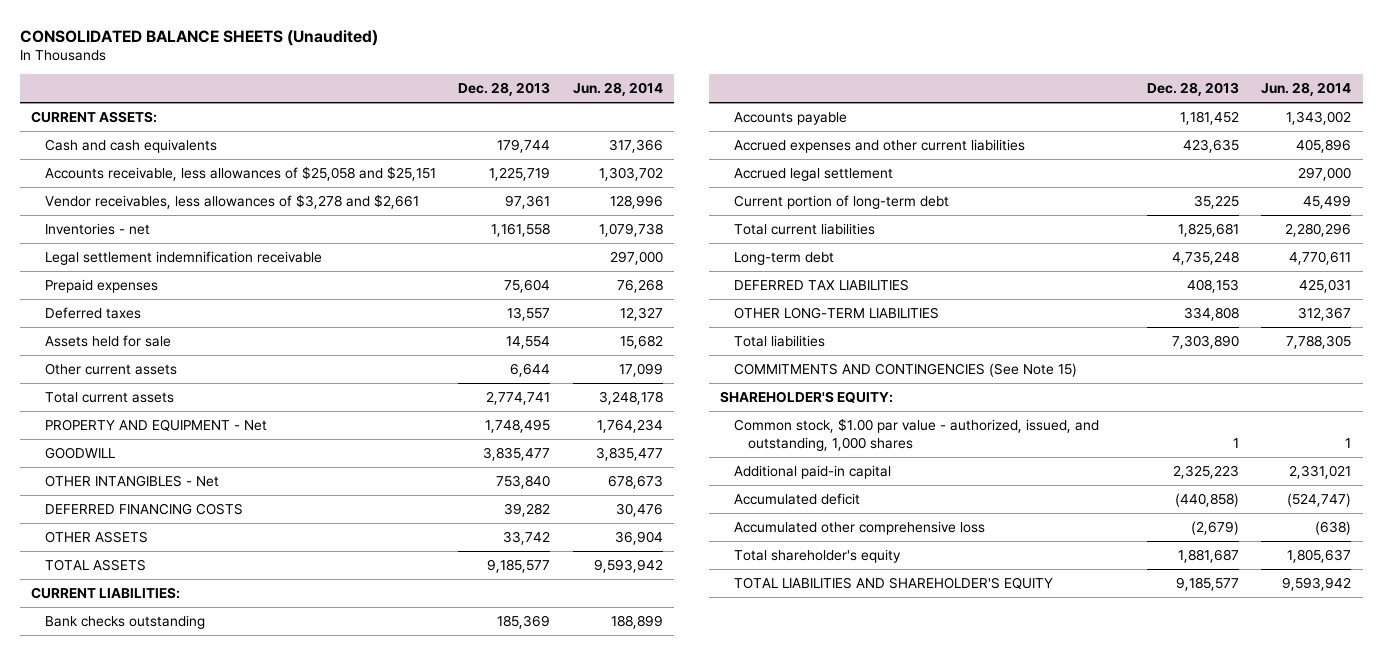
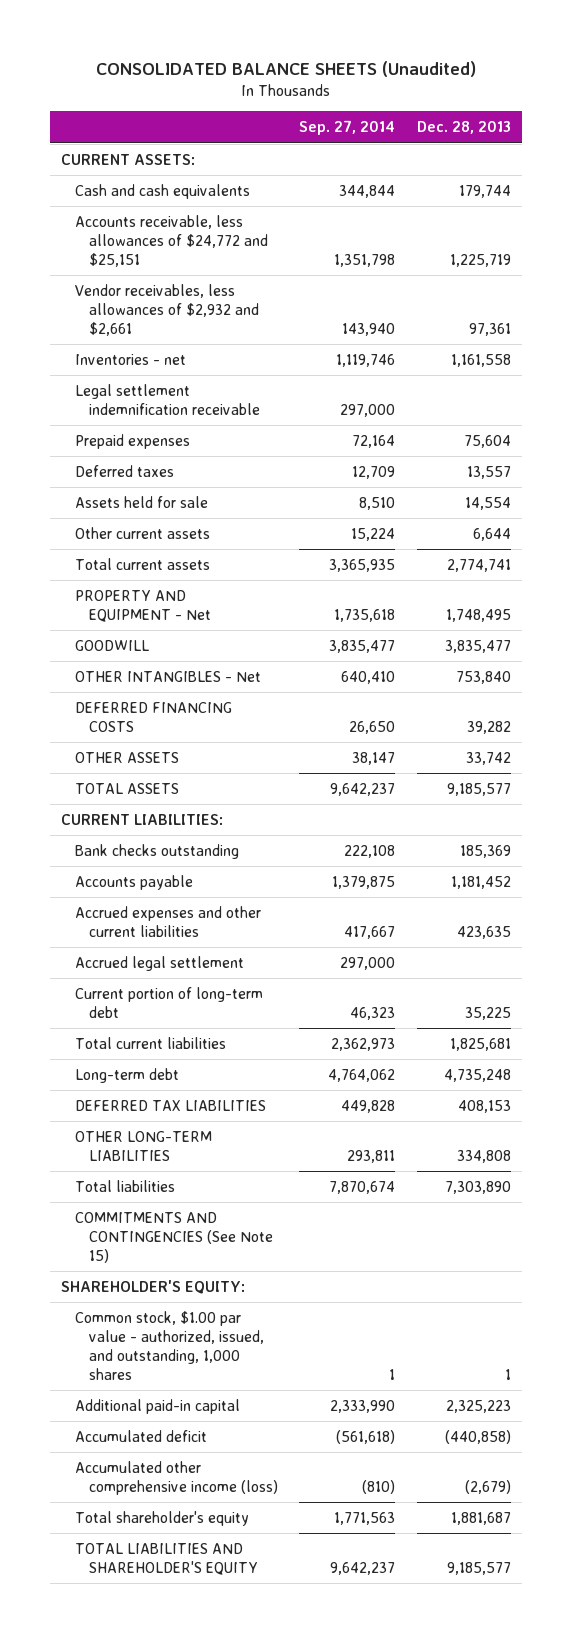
[572,82,663,97] Jun. 28, 2014 -> none
none -> [299,120,396,136] Sep. 27, 2014
[45,165,437,181] Accounts receivable, less allowances of $25,058 and $25,151 -> [74,214,268,267] Accounts receivable, less allowances of $24,772 and $25,151
[45,193,420,209] Vendor receivables, less allowances of $3,278 and $2,661 -> [74,283,259,336] Vendor receivables, less allowances of $2,932 and $2,661
[733,520,985,535] Accumulated other comprehensive loss -> [74,1460,278,1495] Accumulated other comprehensive income (loss)

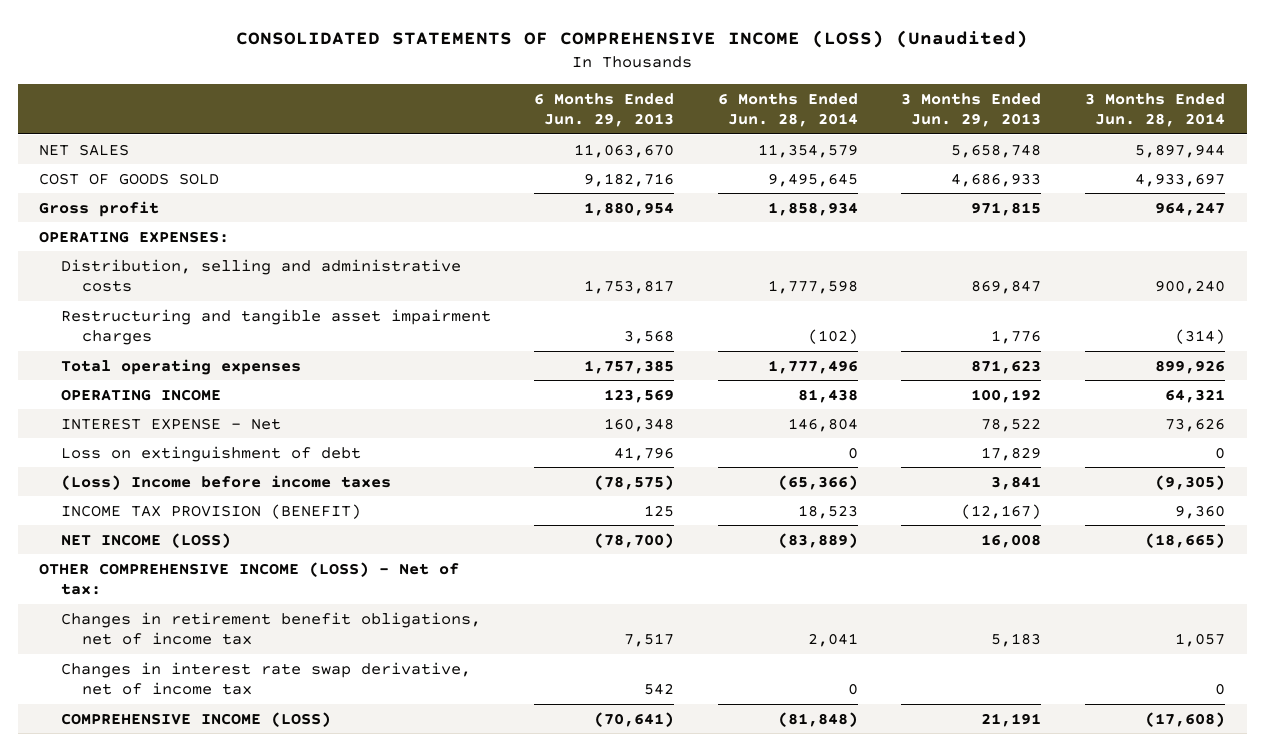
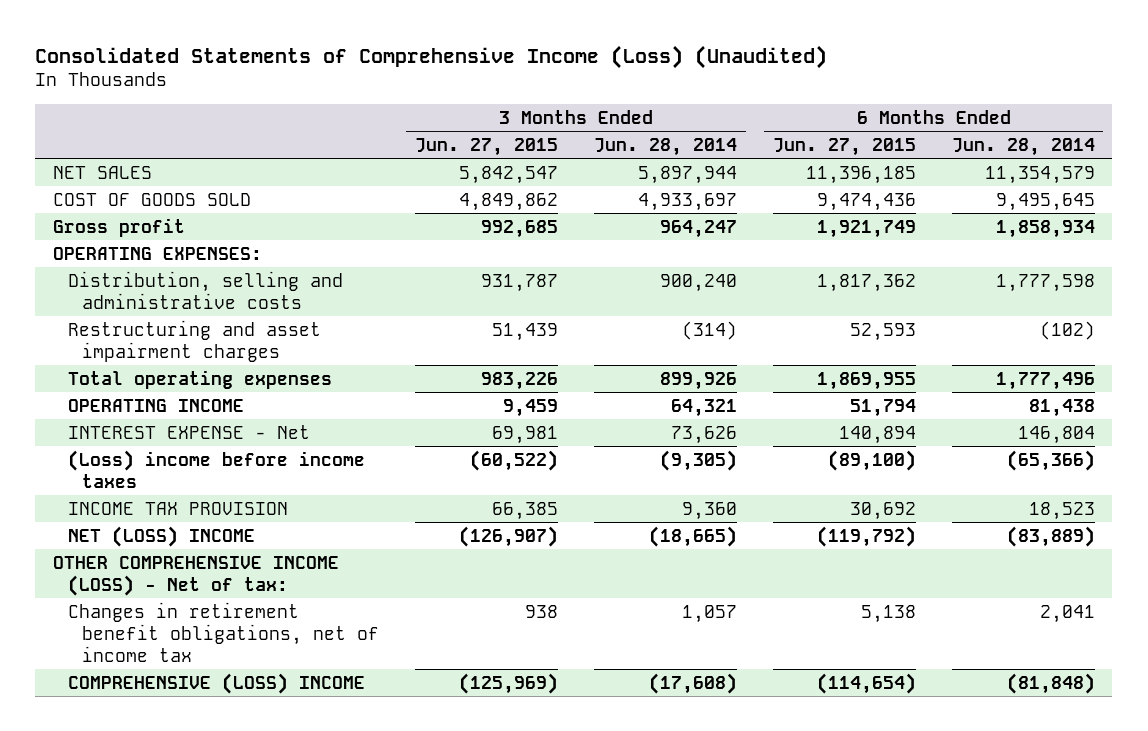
[236,30,1029,49] CONSOLIDATED STATEMENTS OF COMPREHENSIVE INCOME (LOSS) (Unaudited) -> [35,44,828,69] Consolidated Statements of Comprehensive Income (Loss) (Unaudited)
[534,92,675,128] 6 Months Ended Jun. 29, 2013 -> none
[901,92,1042,128] 3 Months Ended Jun. 29, 2013 -> none
none -> [415,137,559,156] Jun. 27, 2015
none -> [772,137,916,156] Jun. 27, 2015
[60,308,491,346] Restructuring and tangible asset impairment charges -> [67,319,321,362] Restructuring and asset impairment charges
[60,445,361,462] Loss on extinguishment of debt -> none
[60,474,391,490] (Loss) Income before income taxes -> [67,449,365,488] (Loss) income before income taxes
[60,503,361,519] INCOME TAX PROVISION (BENEFIT) -> [67,501,288,515] INCOME TAX PROVISION
[60,532,231,548] NET INCOME (LOSS) -> [67,525,255,547] NET (LOSS) INCOME
[60,661,471,696] Changes in interest rate swap derivative, net of income tax -> none
[60,711,331,727] COMPREHENSIVE INCOME (LOSS) -> [67,672,365,694] COMPREHENSIVE (LOSS) INCOME

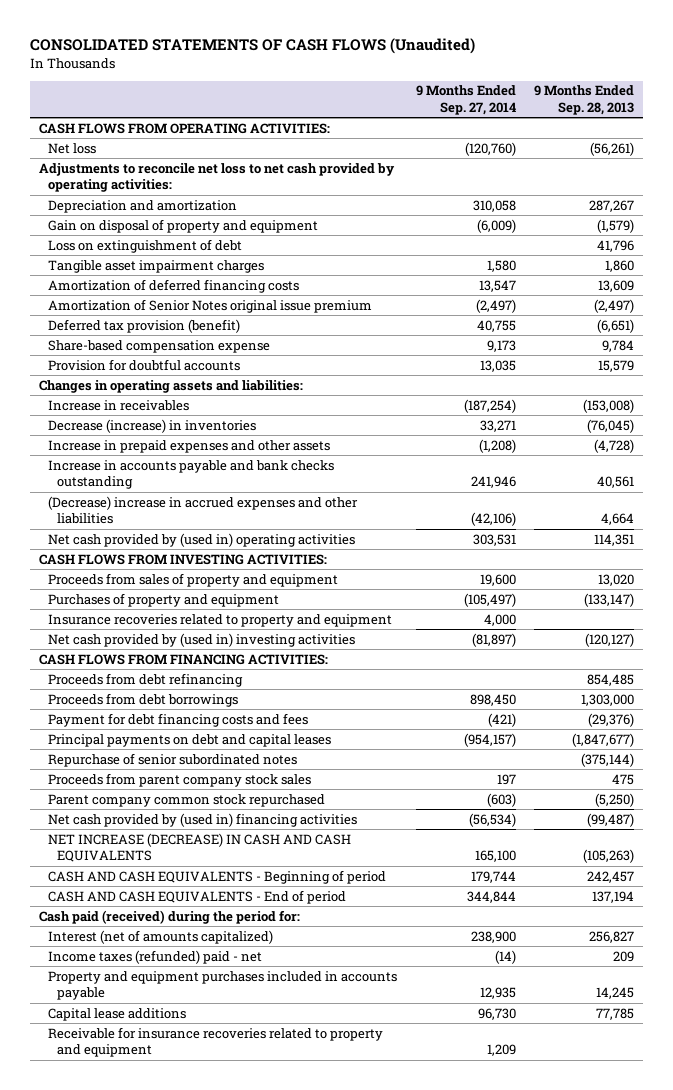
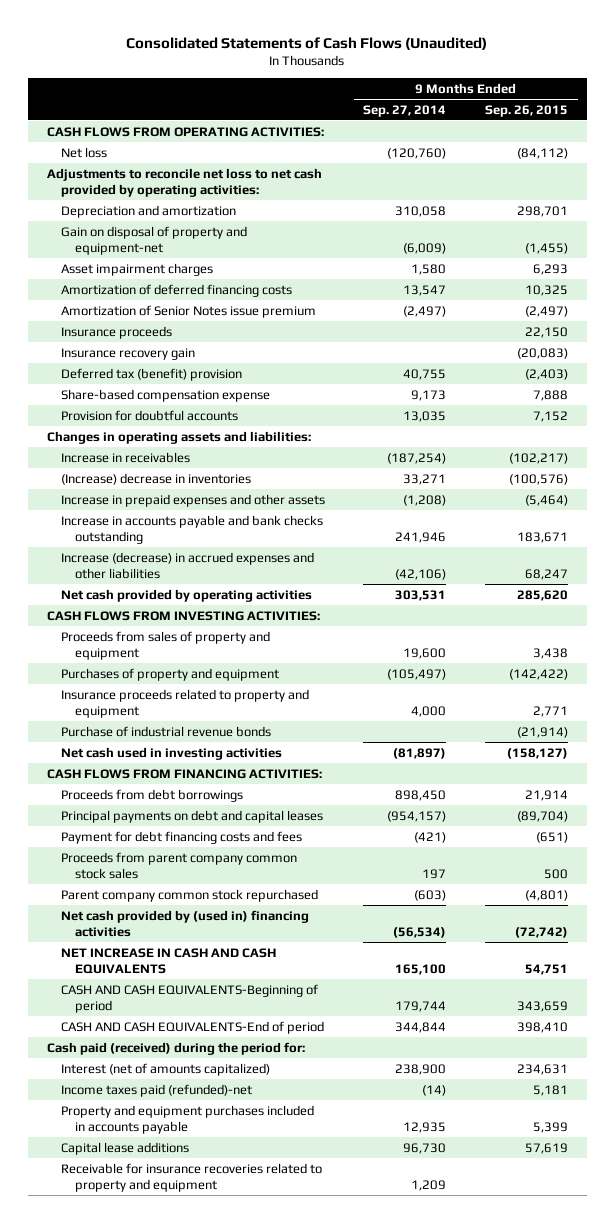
[30,38,476,55] CONSOLIDATED STATEMENTS OF CASH FLOWS (Unaudited) -> [126,36,488,50] Consolidated Statements of Cash Flows (Unaudited)
[534,85,635,115] 9 Months Ended Sep. 28, 2013 -> none
none -> [484,104,568,117] Sep. 26, 2015
[48,238,243,253] Loss on extinguishment of debt -> none
[48,218,319,233] Gain on disposal of property and equipment -> [60,225,247,255] Gain on disposal of property and equipment-net
[48,259,265,273] Tangible asset impairment charges -> [60,262,213,276] Asset impairment charges
[48,298,373,313] Amortization of Senior Notes original issue premium -> [60,304,316,318] Amortization of Senior Notes issue premium
none -> [60,325,172,339] Insurance proceeds
none -> [60,347,195,360] Insurance recovery gain
[48,318,241,333] Deferred tax provision (benefit) -> [60,367,242,381] Deferred tax (benefit) provision
[48,418,257,433] Decrease (increase) in inventories -> [60,472,251,485] (Increase) decrease in inventories
[48,495,359,525] (Decrease) increase in accrued expenses and other liabilities -> [60,551,314,579] Increase (decrease) in accrued expenses and other liabilities
[48,532,356,547] Net cash provided by (used in) operating activities -> [60,588,312,602] Net cash provided by operating activities
[48,613,393,627] Insurance recoveries related to property and equipment -> [60,688,309,718] Insurance proceeds related to property and equipment
none -> [60,725,271,737] Purchase of industrial revenue bonds
[48,632,356,647] Net cash provided by (used in) investing activities -> [60,746,282,760] Net cash used in investing activities
[48,672,244,687] Proceeds from debt refinancing -> none
[48,752,298,767] Repurchase of senior subordinated notes -> none
[48,712,309,727] Payment for debt financing costs and fees -> [60,830,302,844] Payment for debt financing costs and fees
[48,772,312,787] Proceeds from parent company stock sales -> [60,851,297,879] Proceeds from parent company common stock sales
[48,832,352,863] NET INCREASE (DECREASE) IN CASH AND CASH EQUIVALENTS -> [60,947,276,974] NET INCREASE IN CASH AND CASH EQUIVALENTS
[48,869,387,884] CASH AND CASH EQUIVALENTS - Beginning of period -> [60,983,318,1013] CASH AND CASH EQUIVALENTS-Beginning of period
[48,889,347,904] CASH AND CASH EQUIVALENTS - End of period -> [60,1020,324,1034] CASH AND CASH EQUIVALENTS-End of period
[48,949,263,964] Income taxes (refunded) paid - net -> [60,1083,252,1097] Income taxes paid (refunded)-net

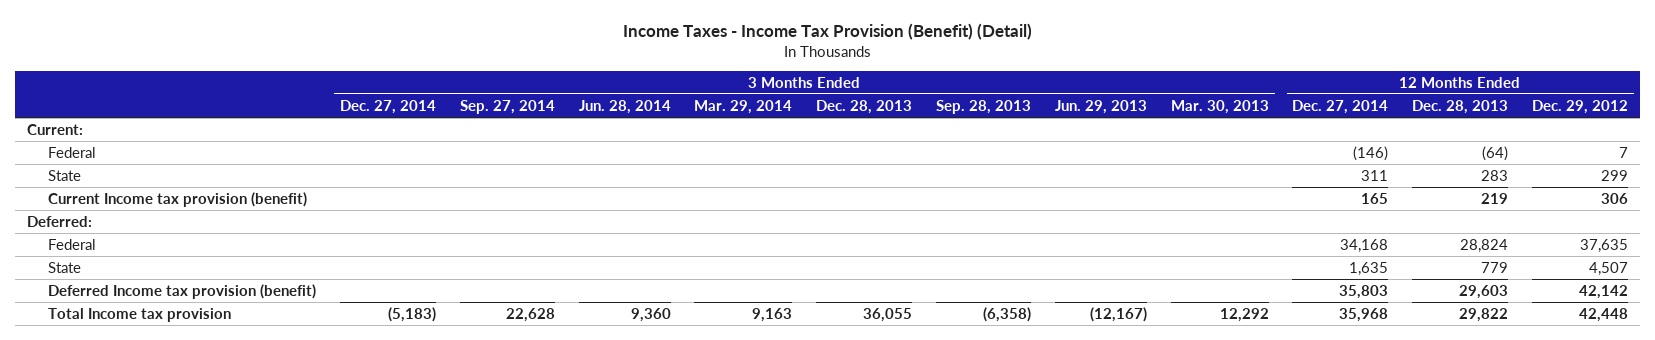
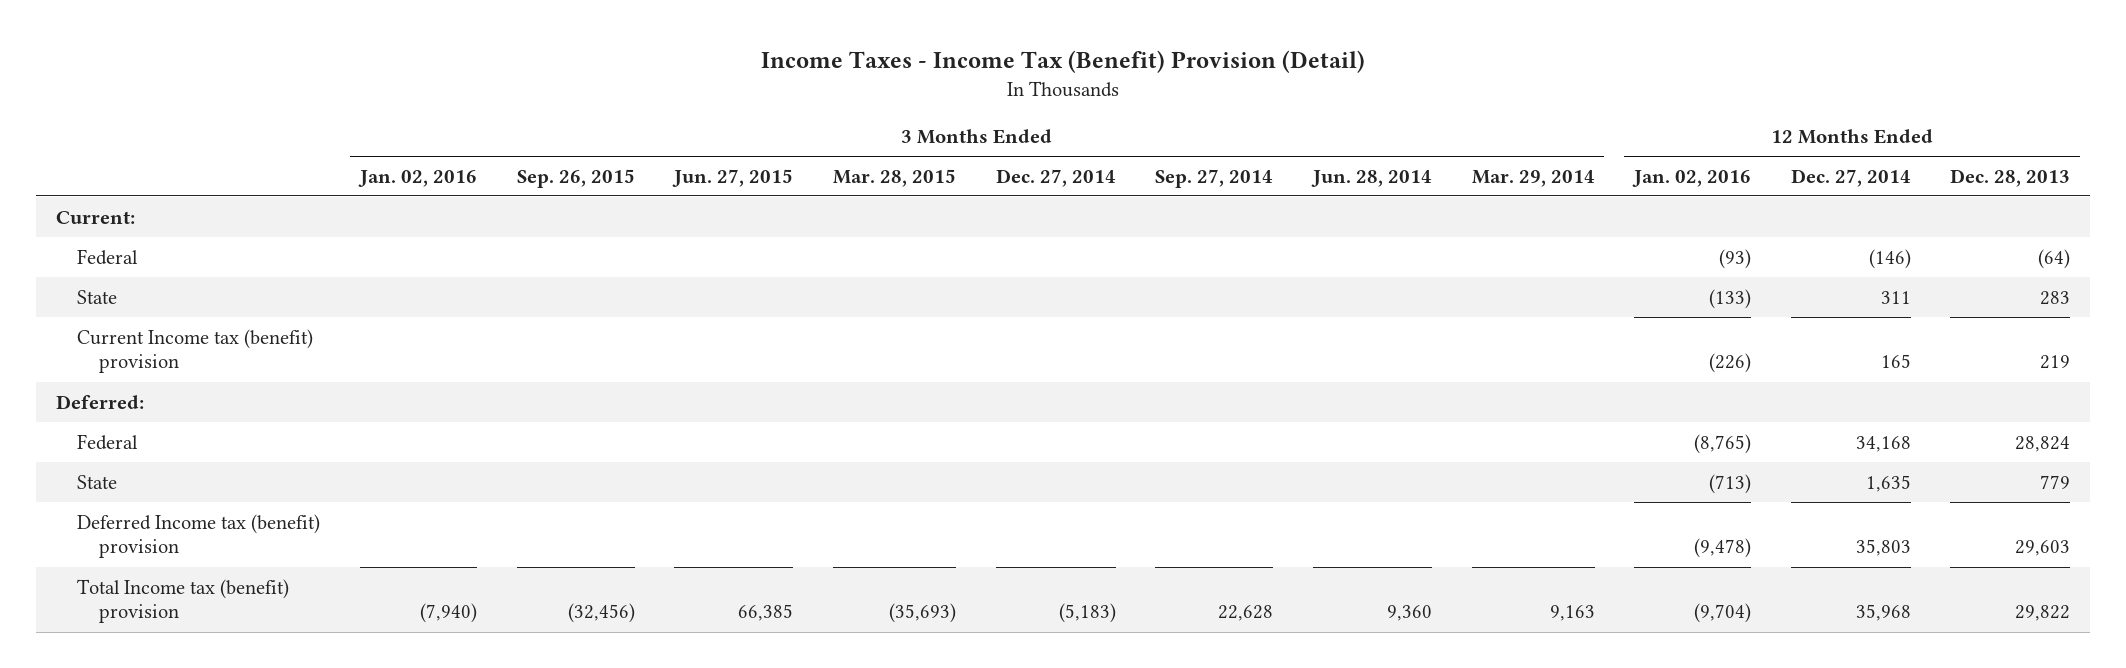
[622,23,1032,41] Income Taxes - Income Tax Provision (Benefit) (Detail) -> [761,49,1366,73] Income Taxes - Income Tax (Benefit) Provision (Detail)
[816,99,913,114] Dec. 28, 2013 -> none
[935,99,1031,114] Sep. 28, 2013 -> none
[1054,99,1147,114] Jun. 29, 2013 -> none
[1170,99,1269,114] Mar. 30, 2013 -> none
[1532,99,1629,114] Dec. 29, 2012 -> none
none -> [358,169,478,187] Jan. 02, 2016
none -> [516,168,635,188] Sep. 26, 2015
none -> [672,168,794,187] Jun. 27, 2015
none -> [833,168,957,187] Mar. 28, 2015
none -> [1632,169,1752,187] Jan. 02, 2016
[48,191,308,207] Current Income tax provision (benefit) -> [77,328,314,374] Current Income tax (benefit) provision
[48,283,317,299] Deferred Income tax provision (benefit) -> [77,513,321,559] Deferred Income tax (benefit) provision
[48,307,232,322] Total Income tax provision -> [77,578,290,624] Total Income tax (benefit) provision

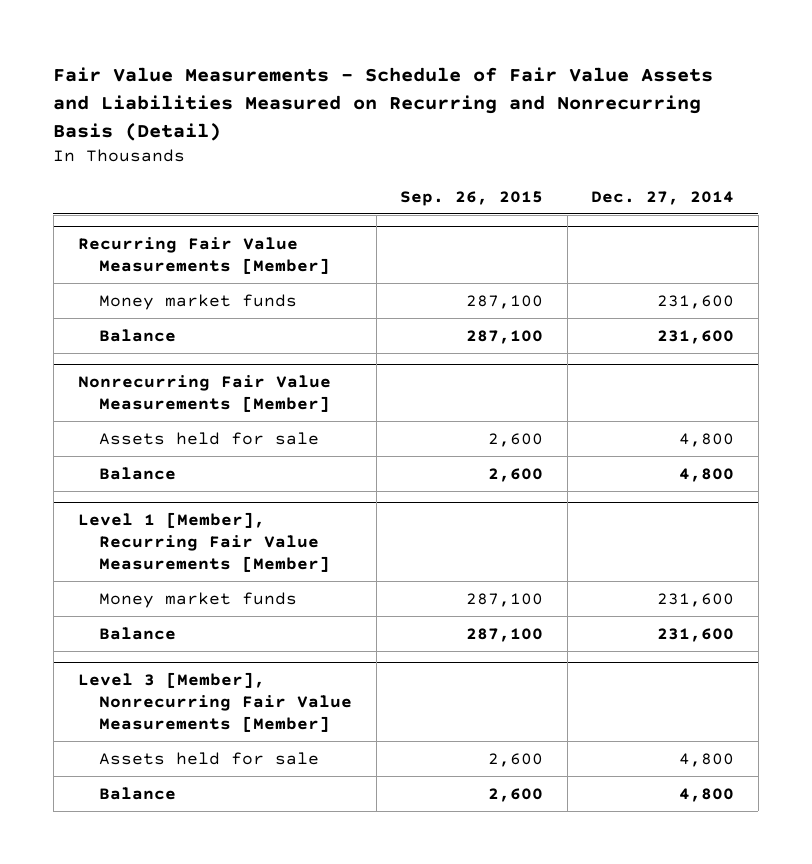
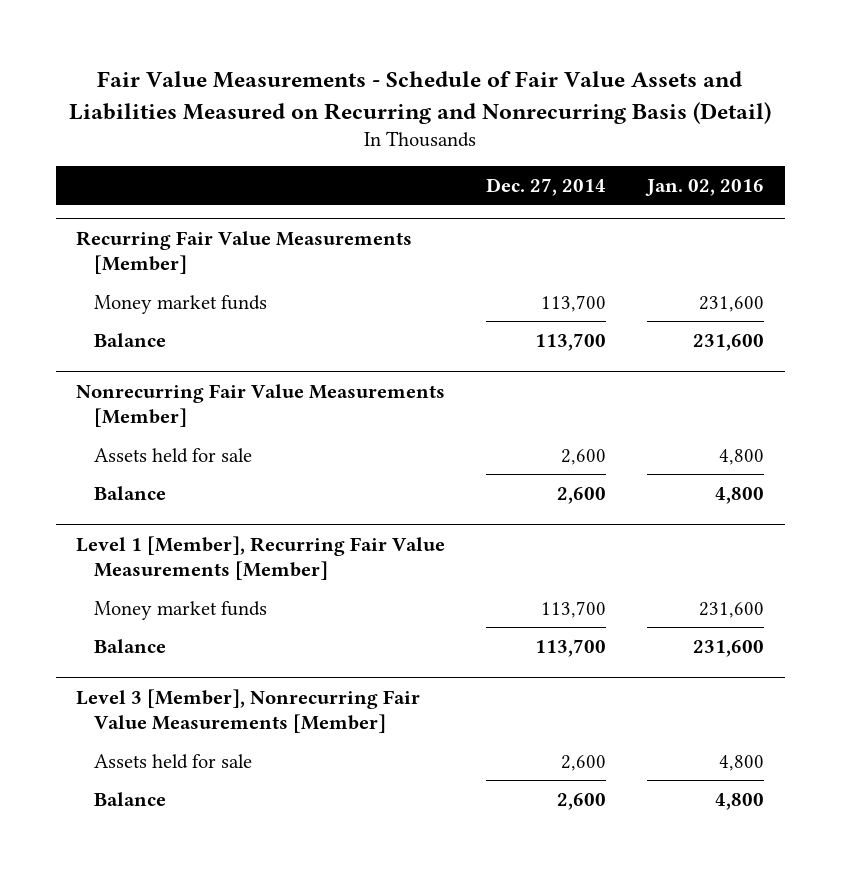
[400,190,544,206] Sep. 26, 2015 -> none
none -> [645,178,765,196] Jan. 02, 2016
[657,294,735,309] 231,600 -> [541,294,607,312] 113,700
[657,329,735,344] 231,600 -> [535,332,607,351] 113,700
[679,432,735,447] 4,800 -> [561,448,607,465] 2,600
[679,467,735,482] 4,800 -> [557,486,607,504] 2,600
[657,592,735,607] 231,600 -> [541,600,607,618] 113,700
[657,627,735,642] 231,600 -> [535,638,607,657] 113,700
[679,752,735,767] 4,800 -> [561,754,607,771] 2,600
[679,787,735,802] 4,800 -> [557,792,607,810] 2,600

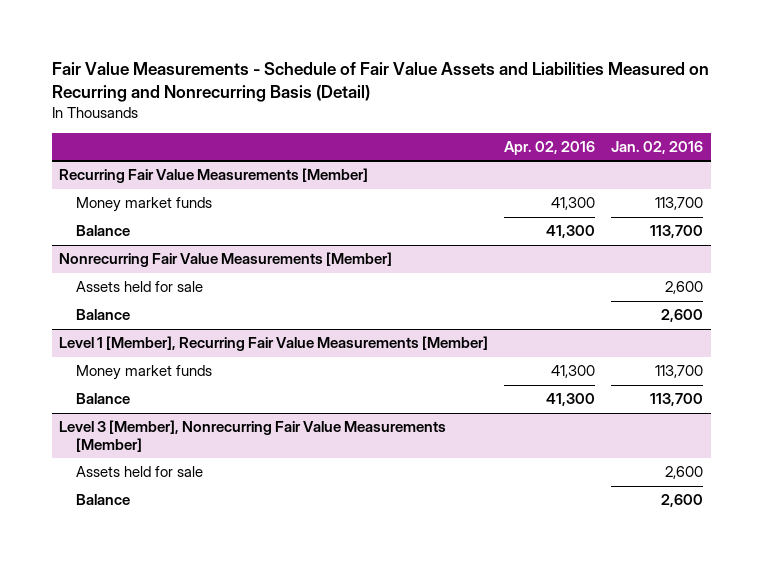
[486,177,607,196] Dec. 27, 2014 -> none
none -> [504,140,596,155] Apr. 02, 2016
[699,295,765,312] 231,600 -> [655,197,704,211] 113,700
[693,333,765,351] 231,600 -> [650,225,704,239] 113,700
[719,448,765,465] 4,800 -> [665,281,704,295] 2,600
[715,486,765,504] 4,800 -> [661,309,704,323] 2,600
[699,601,765,618] 231,600 -> [655,365,704,379] 113,700
[693,639,765,657] 231,600 -> [650,393,704,407] 113,700
[719,754,765,771] 4,800 -> [665,466,704,480] 2,600
[715,792,765,810] 4,800 -> [661,494,704,508] 2,600

